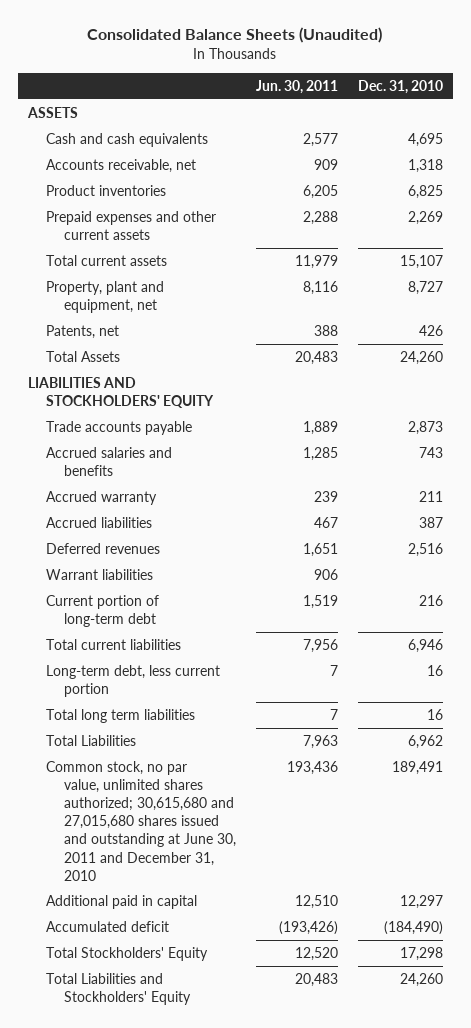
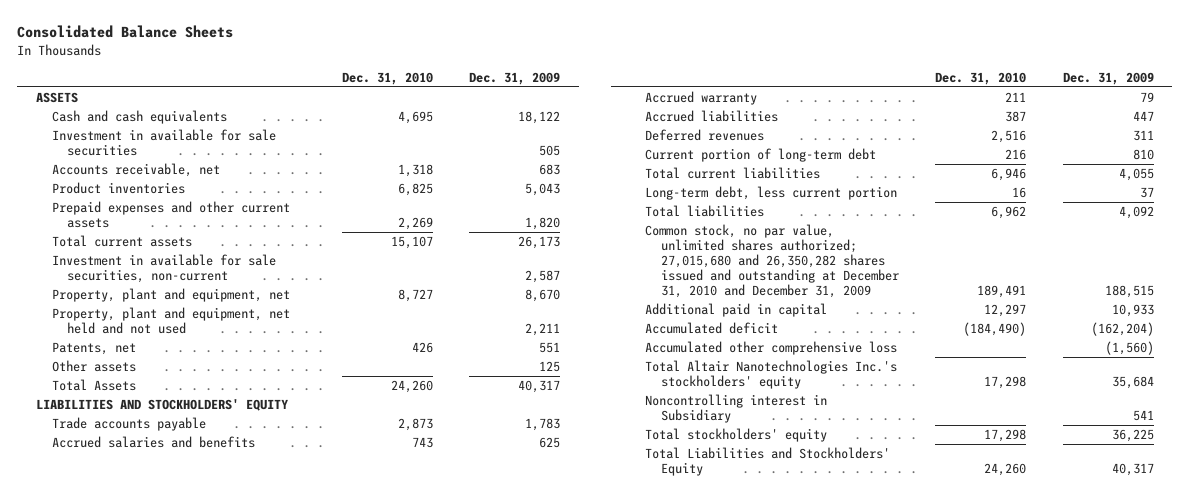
[87,27,383,44] Consolidated Balance Sheets (Unaudited) -> [17,25,234,39] Consolidated Balance Sheets
[255,80,338,95] Jun. 30, 2011 -> none
none -> [469,71,561,85] Dec. 31, 2009
none -> [51,129,276,157] Investment in available for sale securities
none -> [51,254,276,284] Investment in available for sale securities, non-current
none -> [51,307,290,335] Property, plant and equipment, net held and not used
none -> [51,360,136,373] Other assets
[46,568,154,580] Warrant liabilities -> none
[46,708,196,723] Total long term liabilities -> none
[46,734,137,746] Total Liabilities -> [644,205,764,218] Total liabilities
[46,760,237,881] Common stock, no par value, unlimited shares authorized; 30,615,680 and 27,015,680 shares issued and outstanding at June 30, 2011 and December 31, 2010 -> [644,224,899,298] Common stock, no par value, unlimited shares authorized; 27,015,680 and 26,350,282 shares issued and outstanding at December 31, 2010 and December 31, 2009
none -> [644,341,897,356] Accumulated other comprehensive loss
none -> [644,360,897,390] Total Altair Nanotechnologies Inc.'s stockholders' equity
none -> [644,394,827,424] Noncontrolling interest in Subsidiary
[46,946,209,961] Total Stockholders' Equity -> [644,428,827,443] Total stockholders' equity

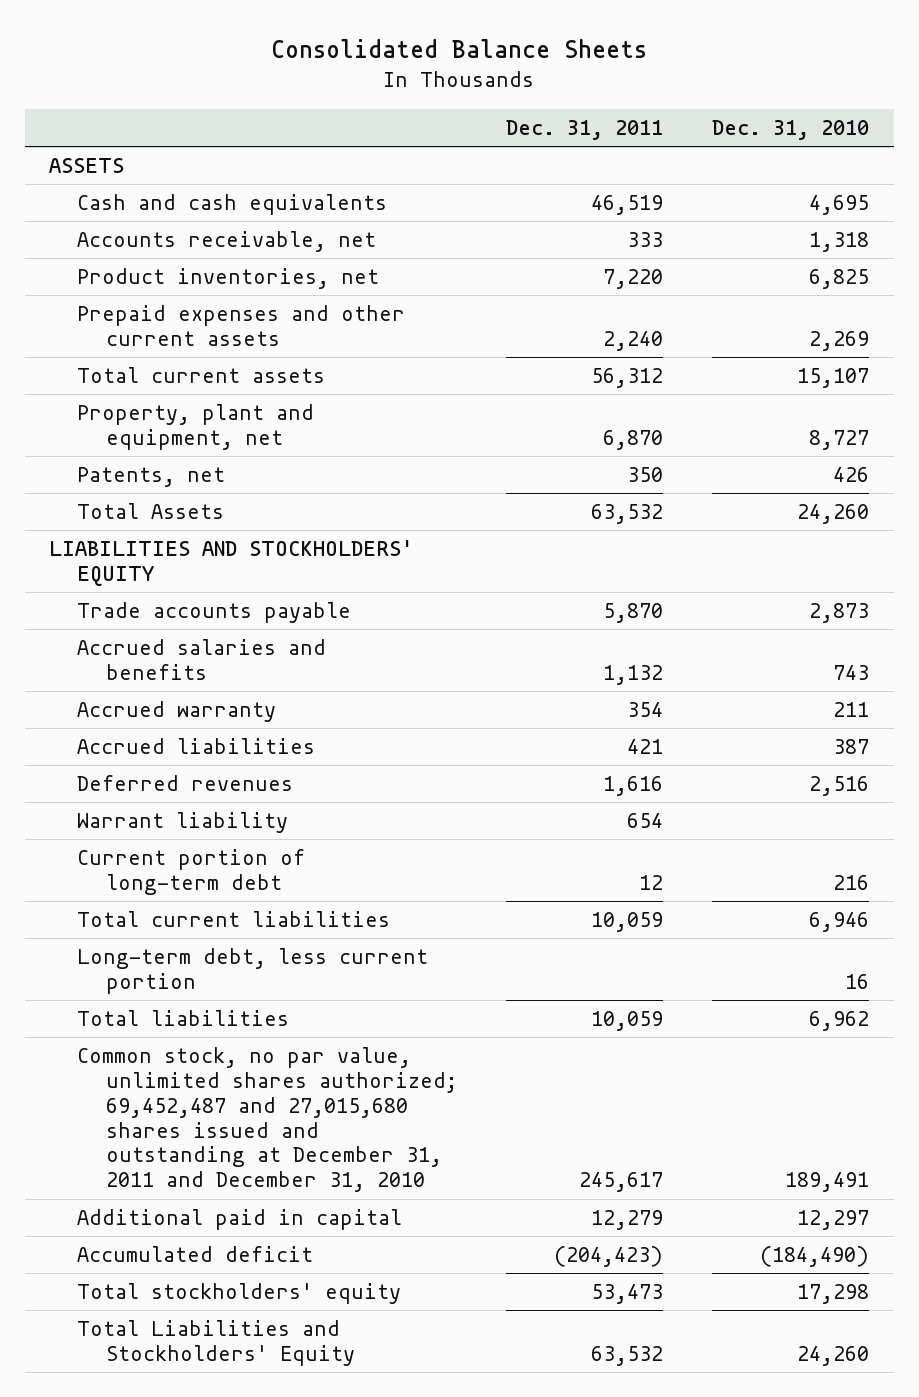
[469,71,561,85] Dec. 31, 2009 -> none
none -> [505,119,663,140] Dec. 31, 2011
[51,129,276,157] Investment in available for sale securities -> none
[51,182,185,195] Product inventories -> [77,268,380,290] Product inventories, net
[51,254,276,284] Investment in available for sale securities, non-current -> none
[51,307,290,335] Property, plant and equipment, net held and not used -> none
[51,360,136,373] Other assets -> none
none -> [77,812,289,834] Warrant liability
[644,224,899,298] Common stock, no par value, unlimited shares authorized; 27,015,680 and 26,350,282 shares issued and outstanding at December 31, 2010 and December 31, 2009 -> [77,1047,457,1193] Common stock, no par value, unlimited shares authorized; 69,452,487 and 27,015,680 shares issued and outstanding at December 31, 2011 and December 31, 2010
[644,341,897,356] Accumulated other comprehensive loss -> none
[644,360,897,390] Total Altair Nanotechnologies Inc.'s stockholders' equity -> none
[644,394,827,424] Noncontrolling interest in Subsidiary -> none

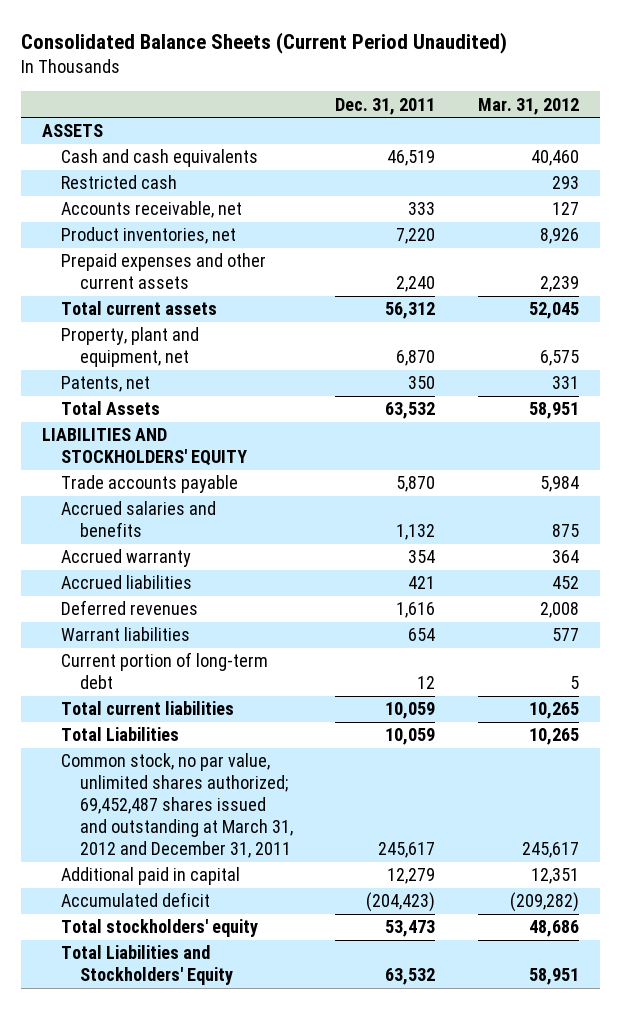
[271,39,648,59] Consolidated Balance Sheets -> [21,32,508,55] Consolidated Balance Sheets (Current Period Unaudited)
[712,119,870,140] Dec. 31, 2010 -> none
none -> [477,97,579,115] Mar. 31, 2012
none -> [61,175,178,190] Restricted cash
[77,812,289,834] Warrant liability -> [61,627,191,642] Warrant liabilities
[77,948,429,994] Long-term debt, less current portion -> none
[77,1010,290,1027] Total liabilities -> [61,727,180,742] Total Liabilities
[77,1047,457,1193] Common stock, no par value, unlimited shares authorized; 69,452,487 and 27,015,680 shares issued and outstanding at December 31, 2011 and December 31, 2010 -> [61,753,293,859] Common stock, no par value, unlimited shares authorized; 69,452,487 shares issued and outstanding at March 31, 2012 and December 31, 2011

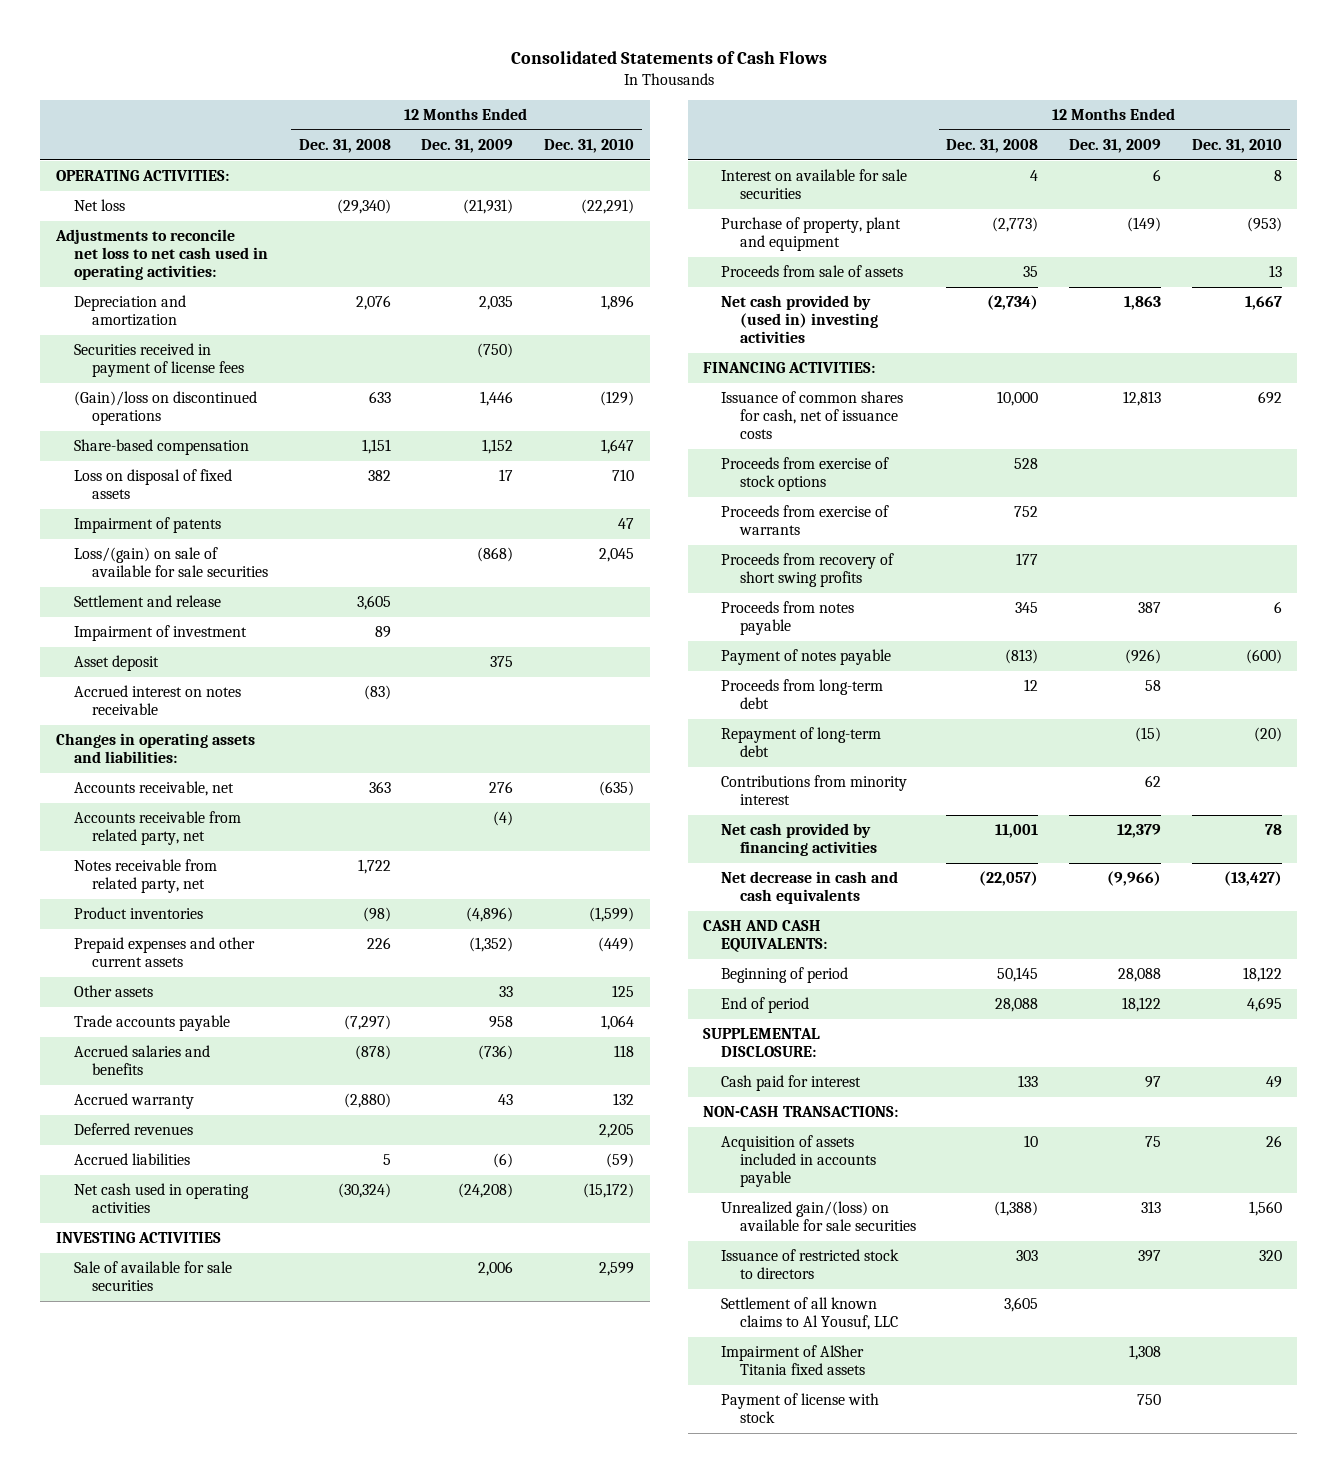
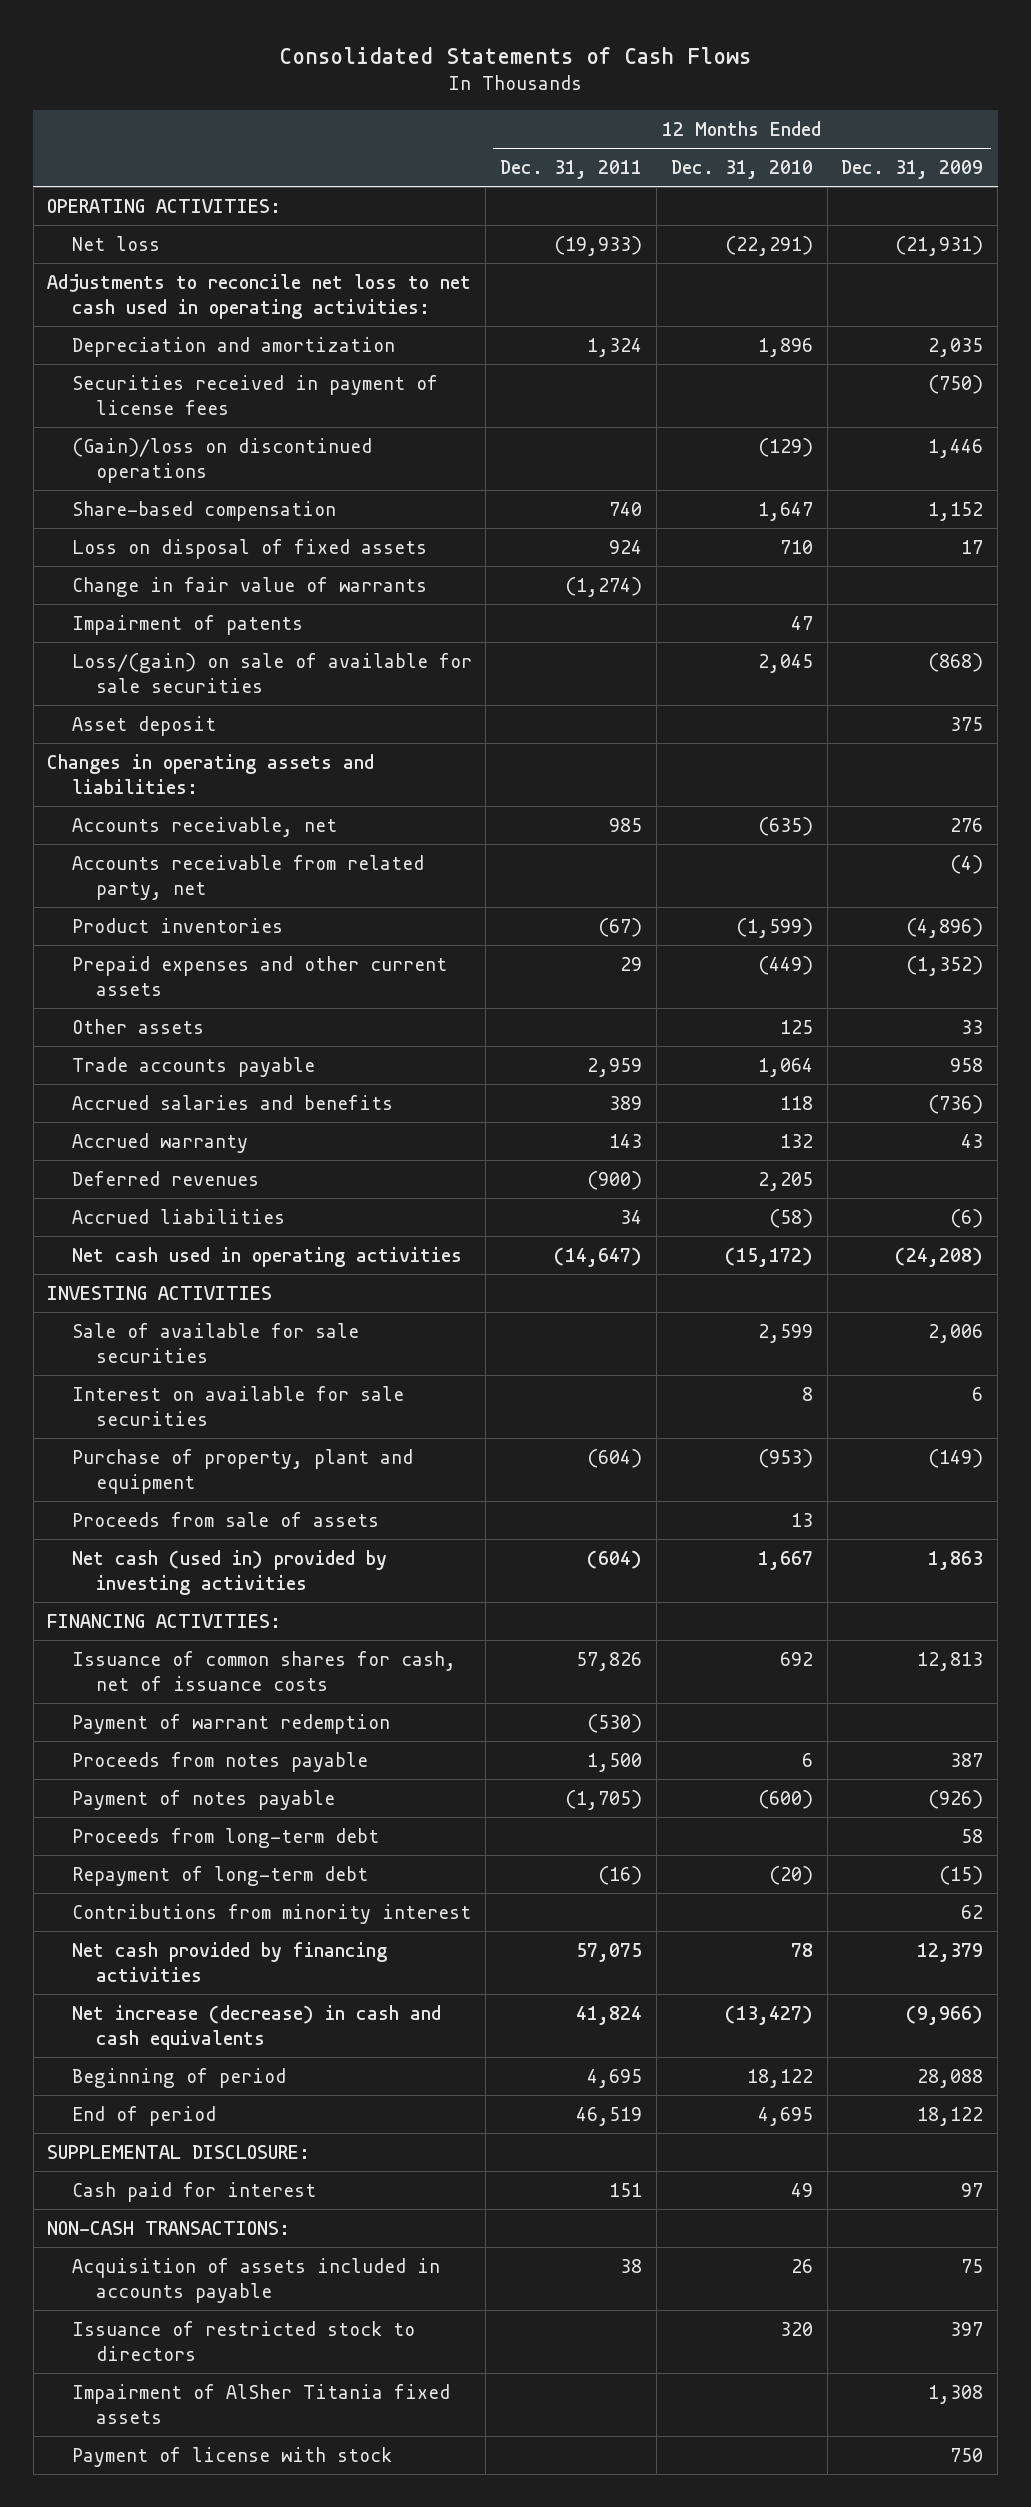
[298,138,391,153] Dec. 31, 2008 -> none
none -> [500,159,643,179] Dec. 31, 2011
none -> [71,576,427,597] Change in fair value of warrants
[73,595,221,608] Settlement and release -> none
[73,625,247,642] Impairment of investment -> none
[73,685,241,715] Accrued interest on notes receivable -> none
[73,859,217,893] Notes receivable from related party, net -> none
[606,1153,635,1169] (59) -> [768,1208,813,1228] (58)
[721,295,878,343] Net cash provided by (used in) investing activities -> [71,1549,387,1595] Net cash (used in) provided by investing activities
[721,457,890,491] Proceeds from exercise of stock options -> none
[721,505,890,535] Proceeds from exercise of warrants -> none
[721,553,895,587] Proceeds from recovery of short swing profits -> none
none -> [71,1713,390,1734] Payment of warrant redemption
[703,920,828,952] CASH AND CASH EQUIVALENTS: -> none
[721,871,899,904] Net decrease in cash and cash equivalents -> [71,2004,441,2050] Net increase (decrease) in cash and cash equivalents
[721,1201,916,1231] Unrealized gain/(loss) on available for sale securities -> none
[721,1297,898,1330] Settlement of all known claims to Al Yousuf, LLC -> none

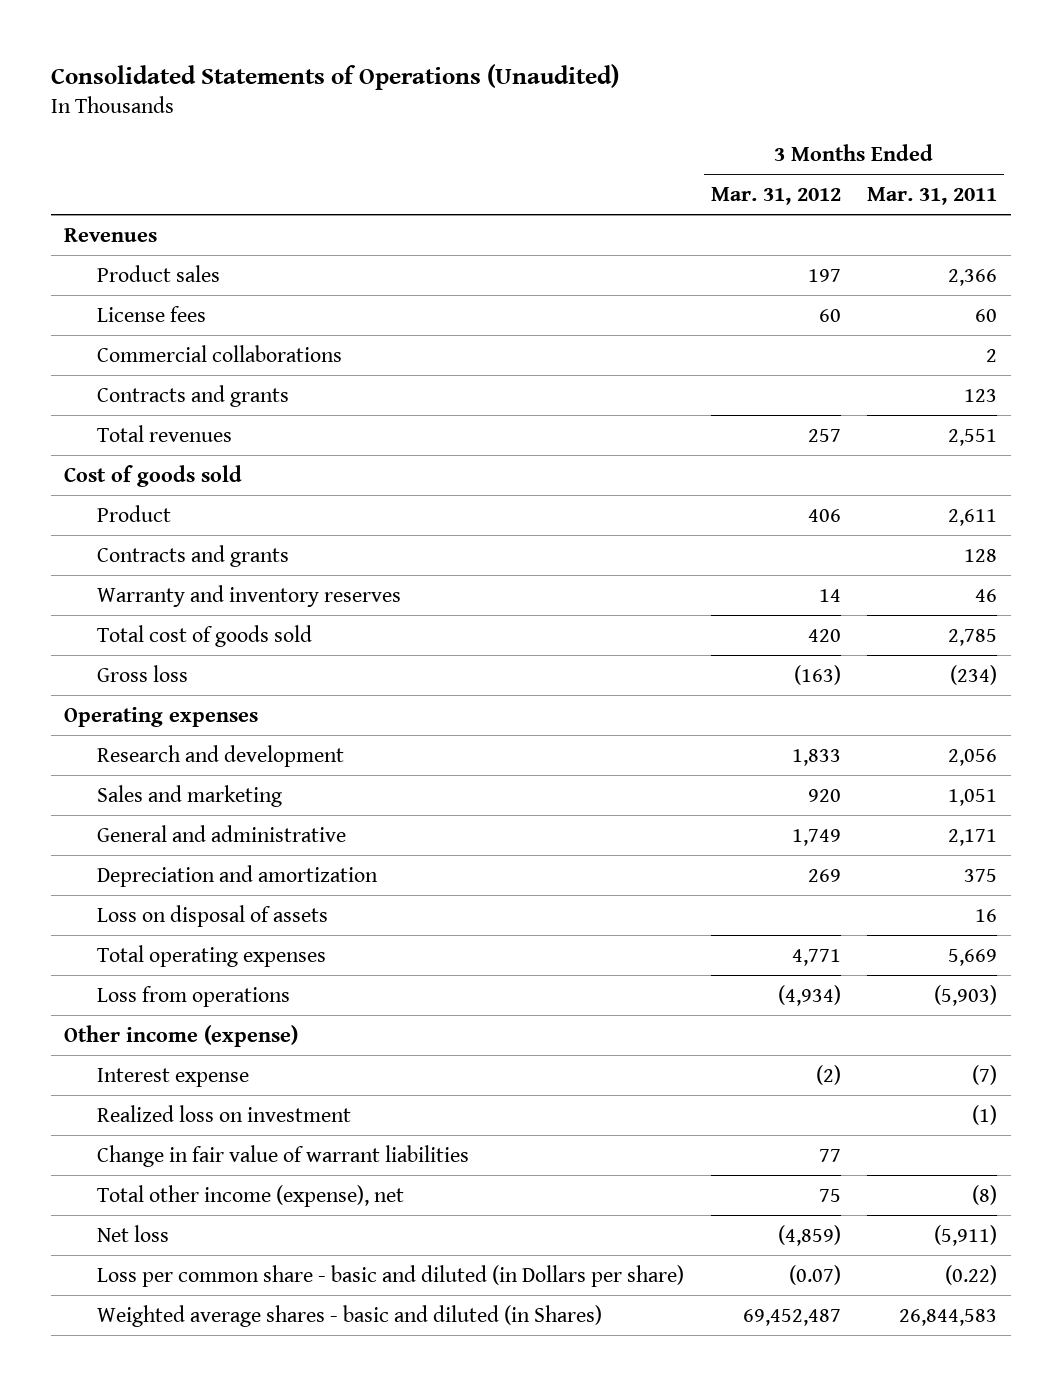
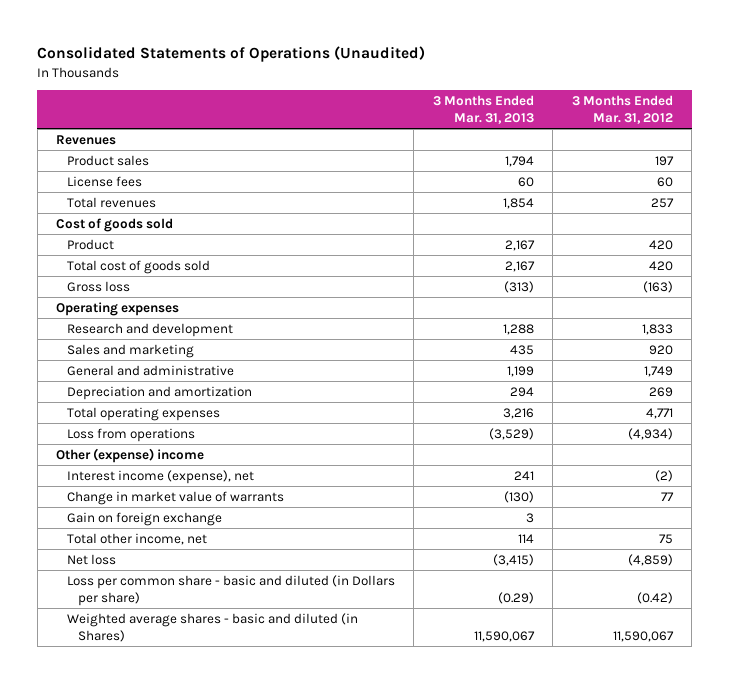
[867,186,998,205] Mar. 31, 2011 -> none
none -> [432,94,534,125] 3 Months Ended Mar. 31, 2013
[96,344,342,362] Commercial collaborations -> none
[96,384,289,407] Contracts and grants -> none
[96,544,289,567] Contracts and grants -> none
[96,584,401,607] Warranty and inventory reserves -> none
[807,508,841,522] 406 -> [648,239,673,250] 420
[96,904,328,927] Loss on disposal of assets -> none
[96,1104,351,1122] Realized loss on investment -> none
[64,1024,299,1047] Other income (expense) -> [56,447,205,463] Other (expense) income
[96,1067,249,1087] Interest expense -> [66,469,254,484] Interest income (expense), net
[96,1144,469,1167] Change in fair value of warrant liabilities -> [66,490,284,505] Change in market value of warrants
none -> [66,511,222,526] Gain on foreign exchange
[96,1184,404,1207] Total other income (expense), net -> [66,532,207,545] Total other income, net
[788,1264,841,1285] (0.07) -> [636,592,673,605] (0.42)
[742,1308,841,1326] 69,452,487 -> [612,631,674,643] 11,590,067

